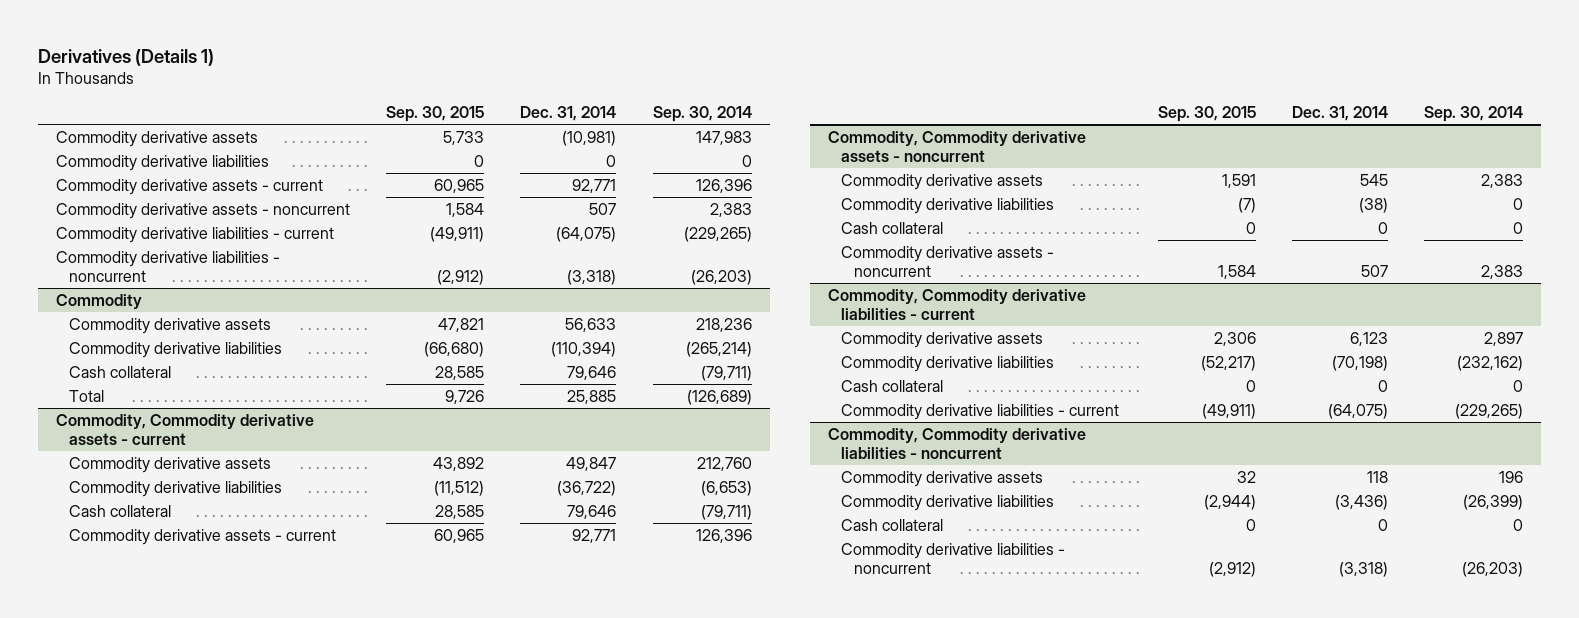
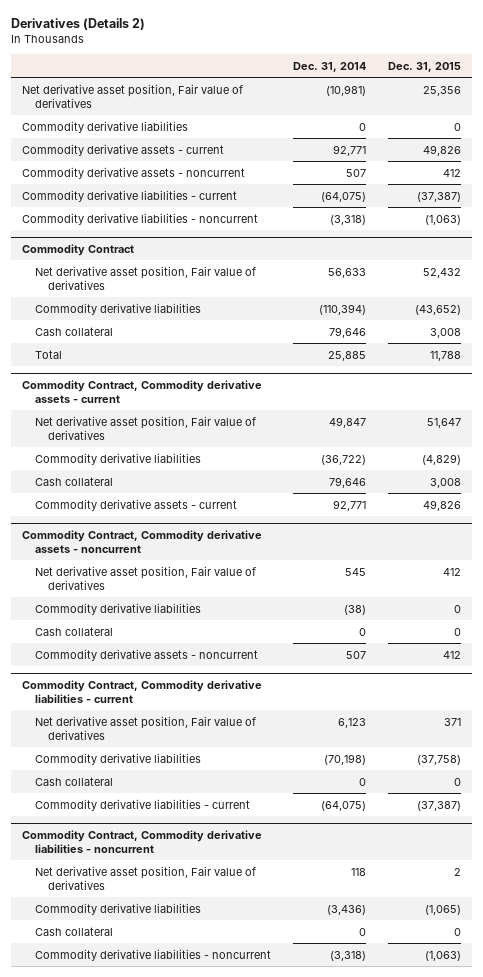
[37,48,214,66] Derivatives (Details 1) -> [10,18,145,31] Derivatives (Details 2)
[386,106,485,123] Sep. 30, 2015 -> none
[652,106,752,123] Sep. 30, 2014 -> none
none -> [388,61,462,72] Dec. 31, 2015
[56,130,259,147] Commodity derivative assets -> [22,83,244,108] Net derivative asset position, Fair value of derivatives
[56,293,143,309] Commodity -> [22,243,135,256] Commodity Contract
[69,317,272,334] Commodity derivative assets -> [34,265,256,290] Net derivative asset position, Fair value of derivatives
[56,413,315,445] Commodity, Commodity derivative assets - current -> [22,379,263,403] Commodity Contract, Commodity derivative assets - current
[69,456,272,473] Commodity derivative assets -> [34,415,256,440] Net derivative asset position, Fair value of derivatives
[827,130,1086,162] Commodity, Commodity derivative assets - noncurrent -> [22,529,263,553] Commodity Contract, Commodity derivative assets - noncurrent
[841,173,1044,190] Commodity derivative assets -> [34,565,256,590] Net derivative asset position, Fair value of derivatives
[827,288,1086,320] Commodity, Commodity derivative liabilities - current -> [22,679,263,703] Commodity Contract, Commodity derivative liabilities - current
[841,331,1044,348] Commodity derivative assets -> [34,715,256,740] Net derivative asset position, Fair value of derivatives
[827,427,1086,459] Commodity, Commodity derivative liabilities - noncurrent -> [22,829,263,853] Commodity Contract, Commodity derivative liabilities - noncurrent
[841,470,1044,487] Commodity derivative assets -> [34,865,256,890] Net derivative asset position, Fair value of derivatives

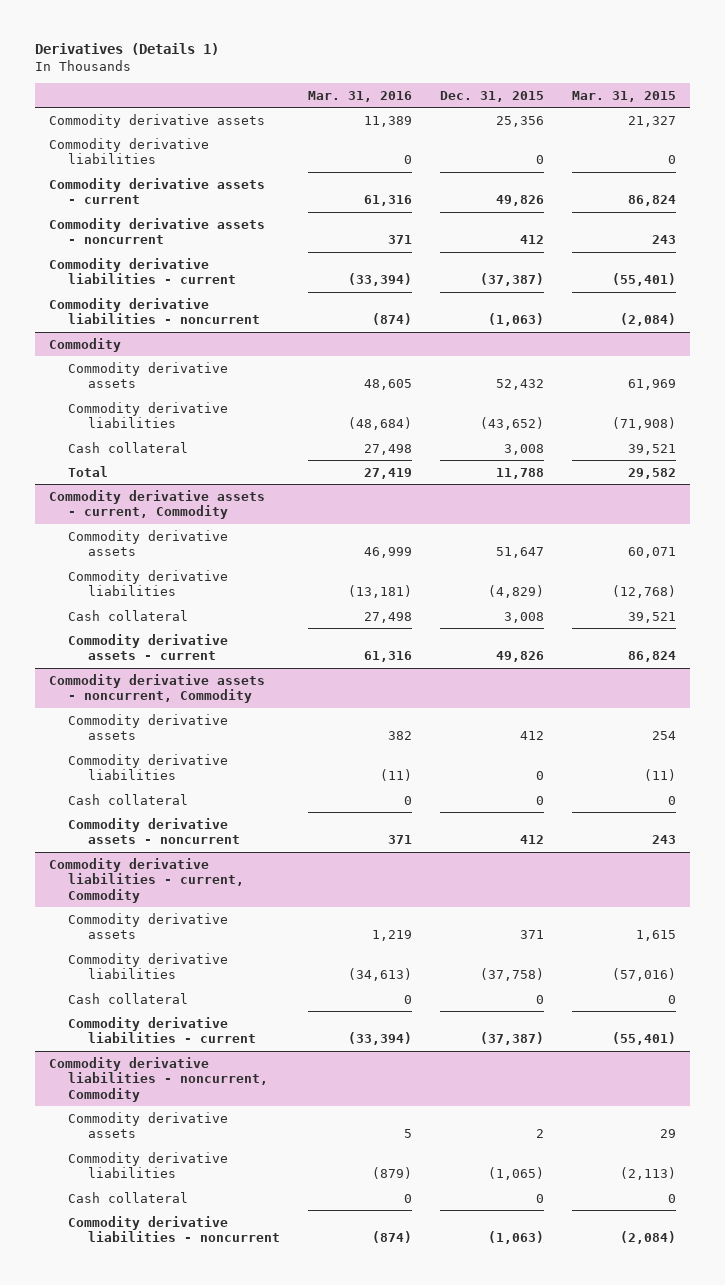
[10,18,145,31] Derivatives (Details 2) -> [35,43,220,56] Derivatives (Details 1)
[293,61,367,72] Dec. 31, 2014 -> none
none -> [307,90,412,102] Mar. 31, 2016
none -> [571,90,676,102] Mar. 31, 2015
[22,83,244,108] Net derivative asset position, Fair value of derivatives -> [49,113,266,128] Commodity derivative assets
[22,243,135,256] Commodity Contract -> [49,337,122,352] Commodity
[34,265,256,290] Net derivative asset position, Fair value of derivatives -> [68,361,229,389] Commodity derivative assets
[22,379,263,403] Commodity Contract, Commodity derivative assets - current -> [49,489,266,520] Commodity derivative assets - current, Commodity
[34,415,256,440] Net derivative asset position, Fair value of derivatives -> [68,529,229,557] Commodity derivative assets
[22,529,263,553] Commodity Contract, Commodity derivative assets - noncurrent -> [49,673,266,704] Commodity derivative assets - noncurrent, Commodity
[34,565,256,590] Net derivative asset position, Fair value of derivatives -> [68,713,229,741] Commodity derivative assets
[22,679,263,703] Commodity Contract, Commodity derivative liabilities - current -> [49,857,245,903] Commodity derivative liabilities - current, Commodity
[34,715,256,740] Net derivative asset position, Fair value of derivatives -> [68,912,229,940] Commodity derivative assets
[22,829,263,853] Commodity Contract, Commodity derivative liabilities - noncurrent -> [49,1056,269,1102] Commodity derivative liabilities - noncurrent, Commodity
[34,865,256,890] Net derivative asset position, Fair value of derivatives -> [68,1111,229,1139] Commodity derivative assets

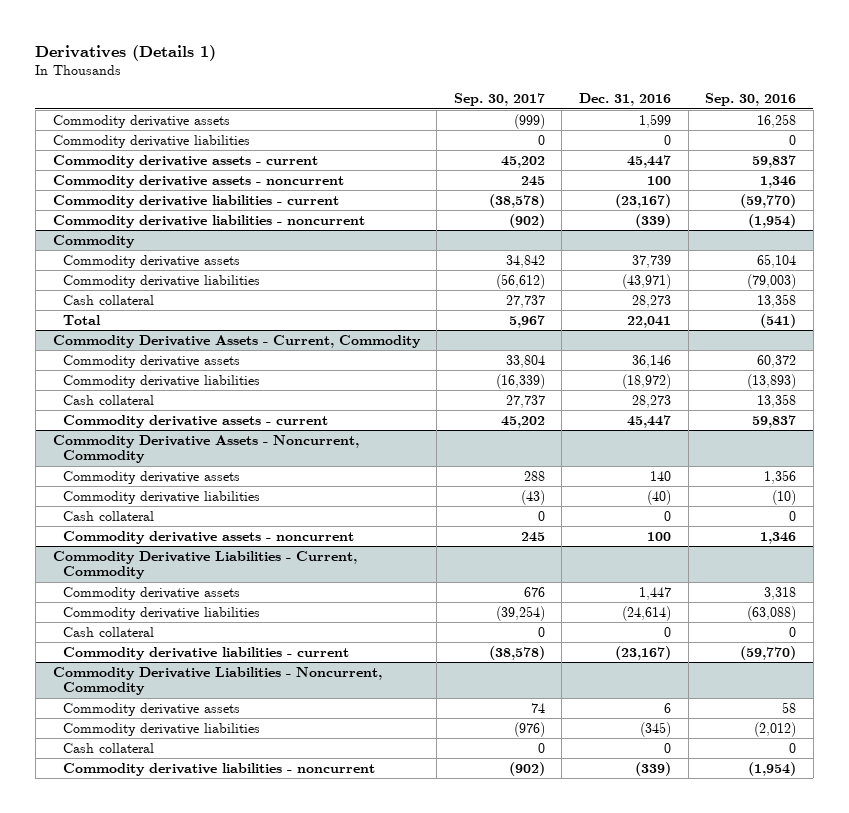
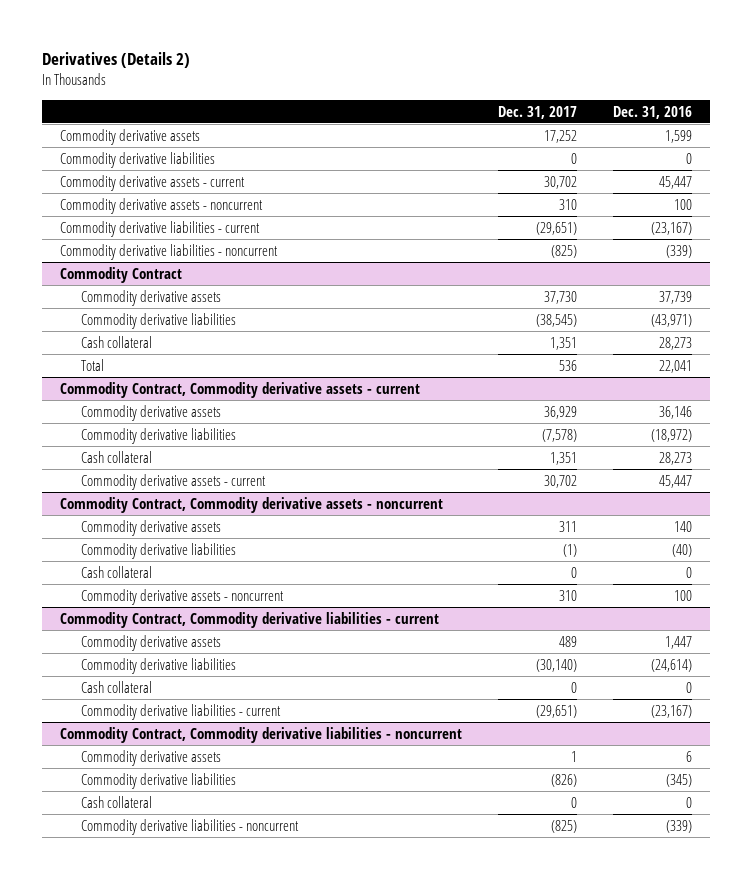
[35,44,217,61] Derivatives (Details 1) -> [42,52,191,69] Derivatives (Details 2)
[453,93,545,107] Sep. 30, 2017 -> none
[705,93,797,107] Sep. 30, 2016 -> none
none -> [498,105,578,119] Dec. 31, 2017
[52,234,135,248] Commodity -> [60,266,183,283] Commodity Contract
[52,334,421,348] Commodity Derivative Assets - Current, Commodity -> [60,381,421,398] Commodity Contract, Commodity derivative assets - current
[52,434,359,464] Commodity Derivative Assets - Noncurrent, Commodity -> [60,496,444,513] Commodity Contract, Commodity derivative assets - noncurrent
[52,550,357,580] Commodity Derivative Liabilities - Current, Commodity -> [60,611,440,628] Commodity Contract, Commodity derivative liabilities - current
[52,666,382,696] Commodity Derivative Liabilities - Noncurrent, Commodity -> [60,726,463,743] Commodity Contract, Commodity derivative liabilities - noncurrent

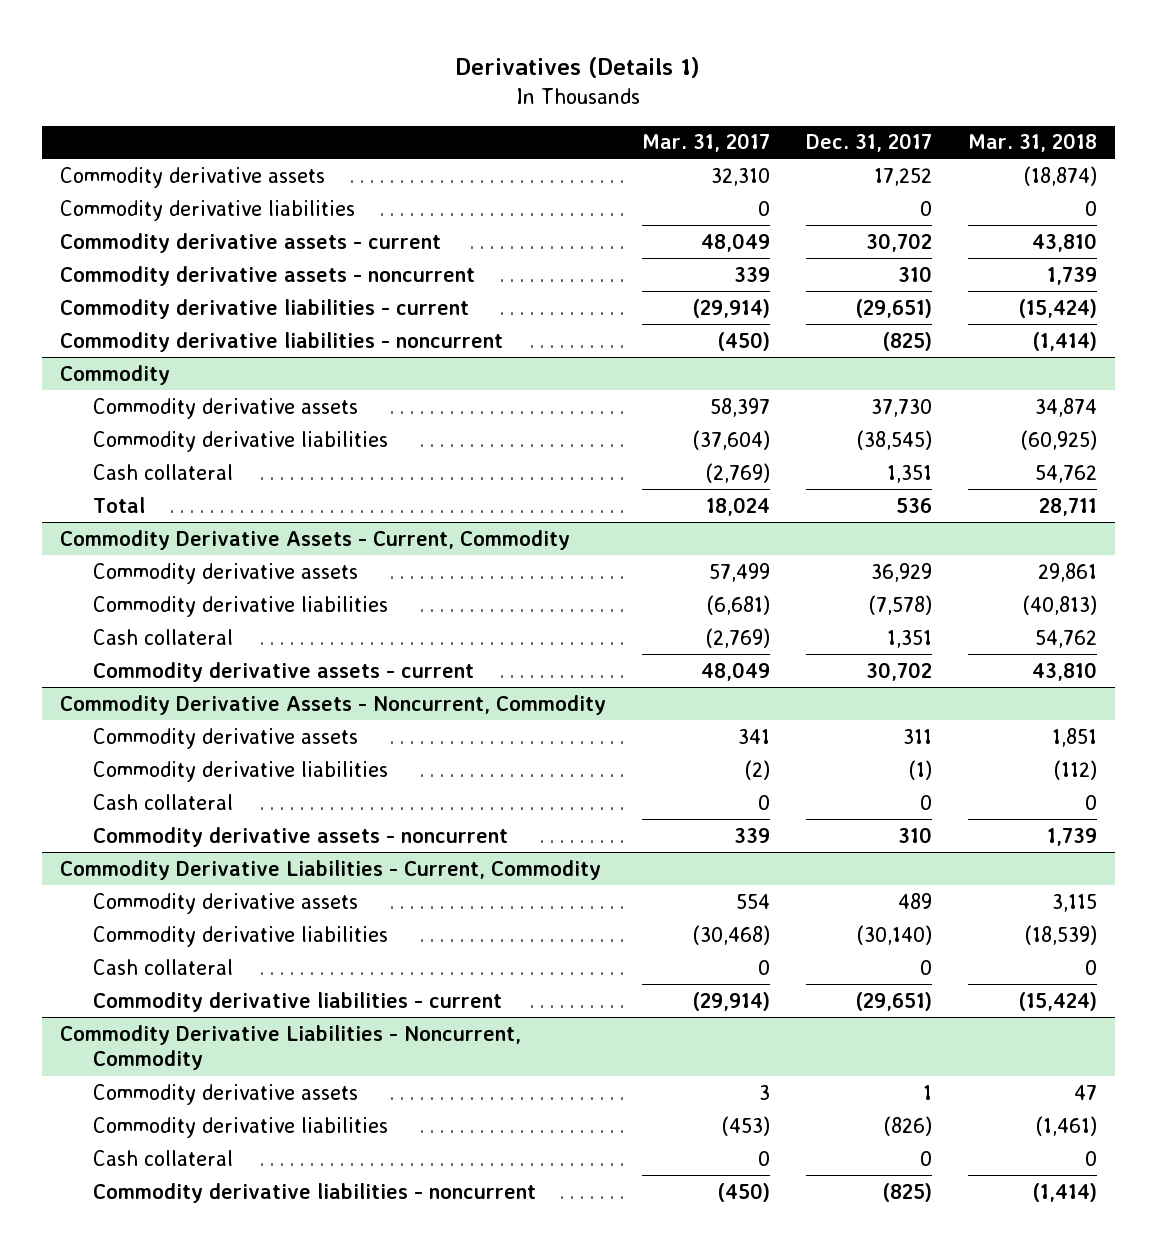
[42,52,191,69] Derivatives (Details 2) -> [455,57,701,79] Derivatives (Details 1)
[613,105,693,119] Dec. 31, 2016 -> none
none -> [642,133,771,153] Mar. 31, 2017
none -> [967,133,1097,153] Mar. 31, 2018
[60,266,183,283] Commodity Contract -> [60,364,171,385] Commodity
[60,381,421,398] Commodity Contract, Commodity derivative assets - current -> [60,529,571,550] Commodity Derivative Assets - Current, Commodity
[60,496,444,513] Commodity Contract, Commodity derivative assets - noncurrent -> [60,694,607,715] Commodity Derivative Assets - Noncurrent, Commodity
[60,611,440,628] Commodity Contract, Commodity derivative liabilities - current -> [60,859,602,880] Commodity Derivative Liabilities - Current, Commodity
[60,726,463,743] Commodity Contract, Commodity derivative liabilities - noncurrent -> [60,1024,522,1071] Commodity Derivative Liabilities - Noncurrent, Commodity

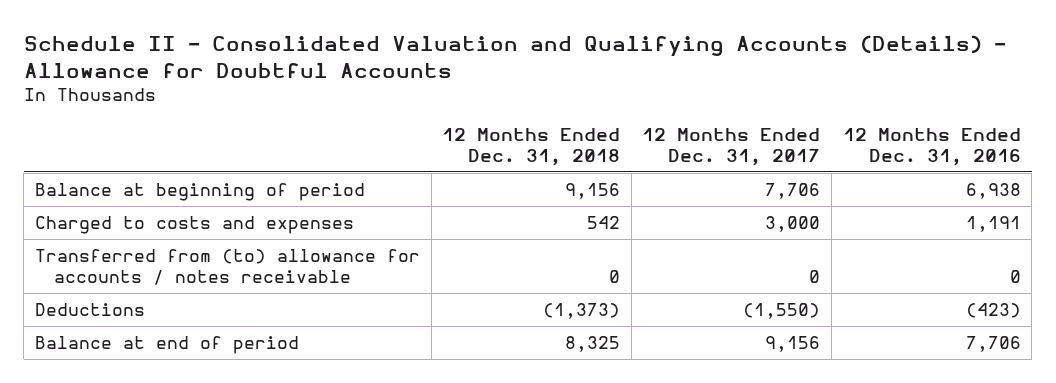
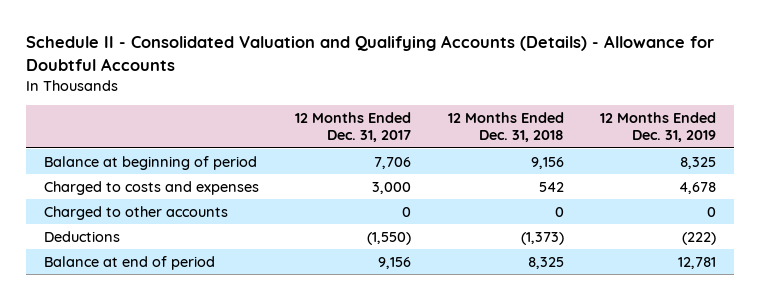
[842,128,1021,166] 12 Months Ended Dec. 31, 2016 -> none
none -> [599,111,716,142] 12 Months Ended Dec. 31, 2019
[34,249,420,285] Transferred from (to) allowance for accounts / notes receivable -> [43,205,228,220] Charged to other accounts

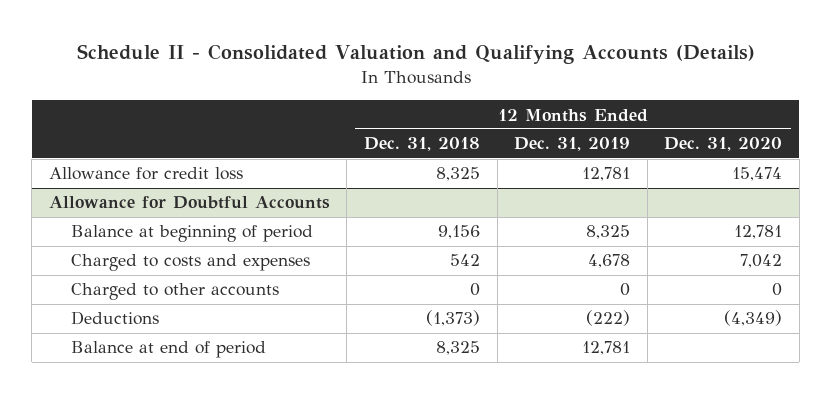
[25,35,714,71] Schedule II - Consolidated Valuation and Qualifying Accounts (Details) - Allowance for Doubtful Accounts -> [76,44,755,65] Schedule II - Consolidated Valuation and Qualifying Accounts (Details)
[295,111,412,142] 12 Months Ended Dec. 31, 2017 -> none
none -> [664,137,783,152] Dec. 31, 2020
none -> [48,167,243,181] Allowance for credit loss
none -> [48,196,330,210] Allowance for Doubtful Accounts

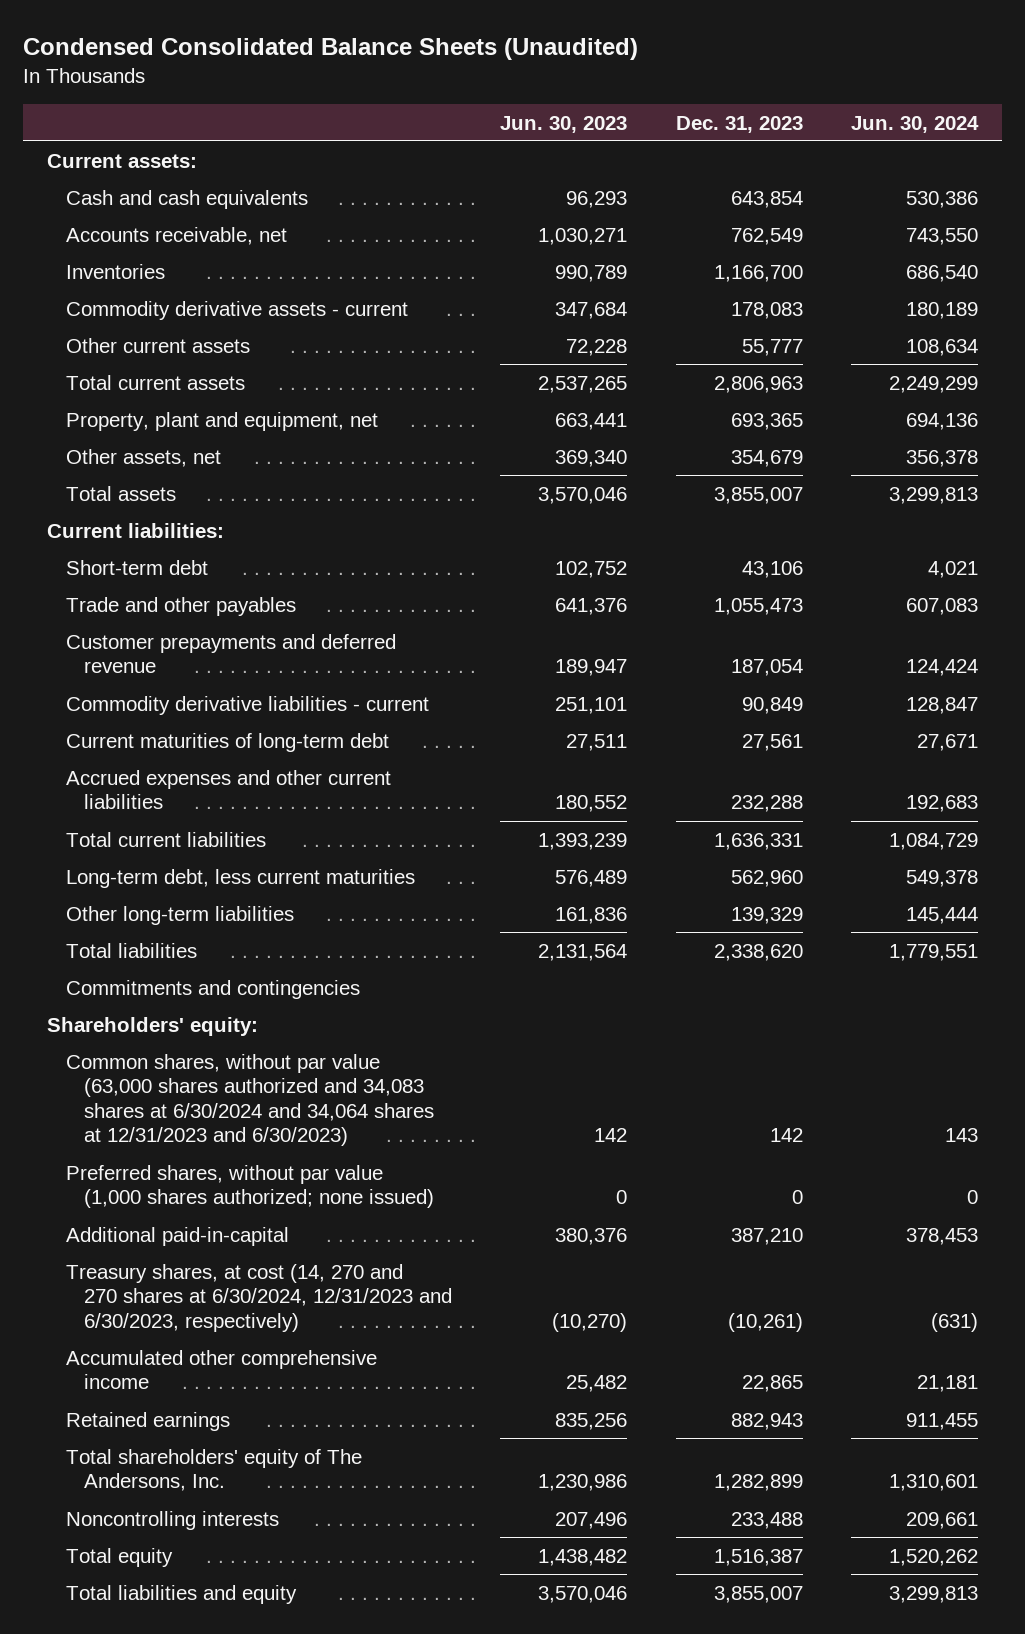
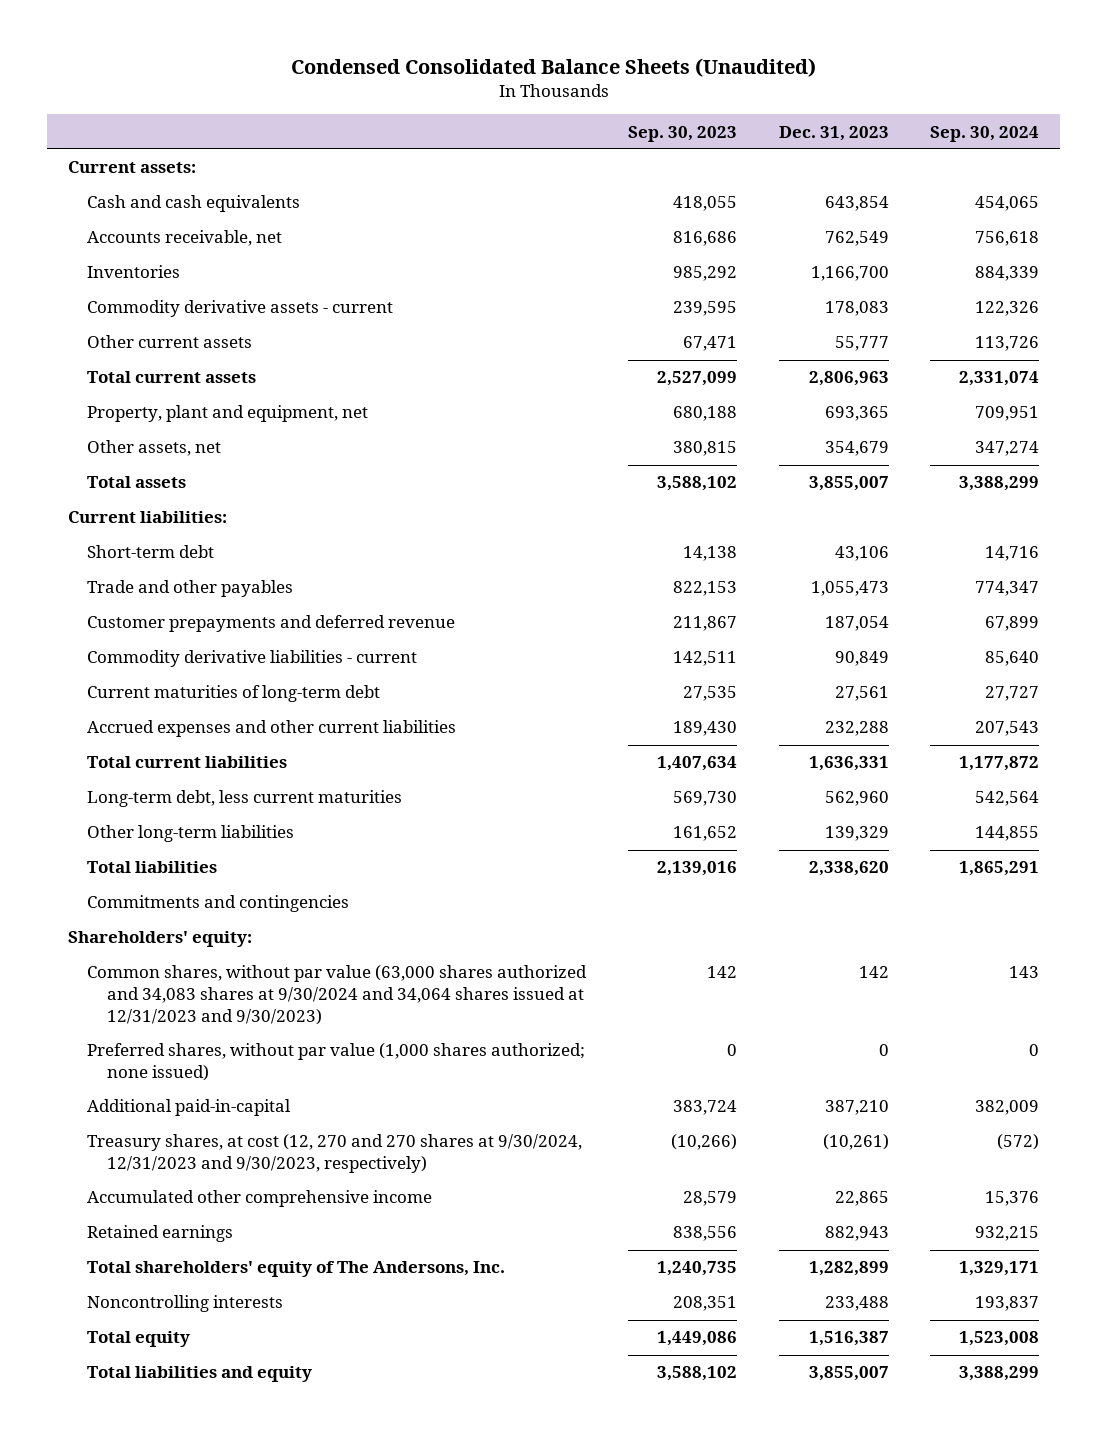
[500,115,628,133] Jun. 30, 2023 -> none
[850,115,979,133] Jun. 30, 2024 -> none
none -> [628,125,738,142] Sep. 30, 2023
none -> [930,125,1040,142] Sep. 30, 2024
[65,1053,435,1147] Common shares, without par value (63,000 shares authorized and 34,083 shares at 6/30/2024 and 34,064 shares at 12/31/2023 and 6/30/2023) -> [87,965,588,1025] Common shares, without par value (63,000 shares authorized and 34,083 shares at 9/30/2024 and 34,064 shares issued at 12/31/2023 and 9/30/2023)
[65,1263,453,1332] Treasury shares, at cost (14, 270 and 270 shares at 6/30/2024, 12/31/2023 and 6/30/2023, respectively) -> [87,1134,583,1174] Treasury shares, at cost (12, 270 and 270 shares at 9/30/2024, 12/31/2023 and 9/30/2023, respectively)

